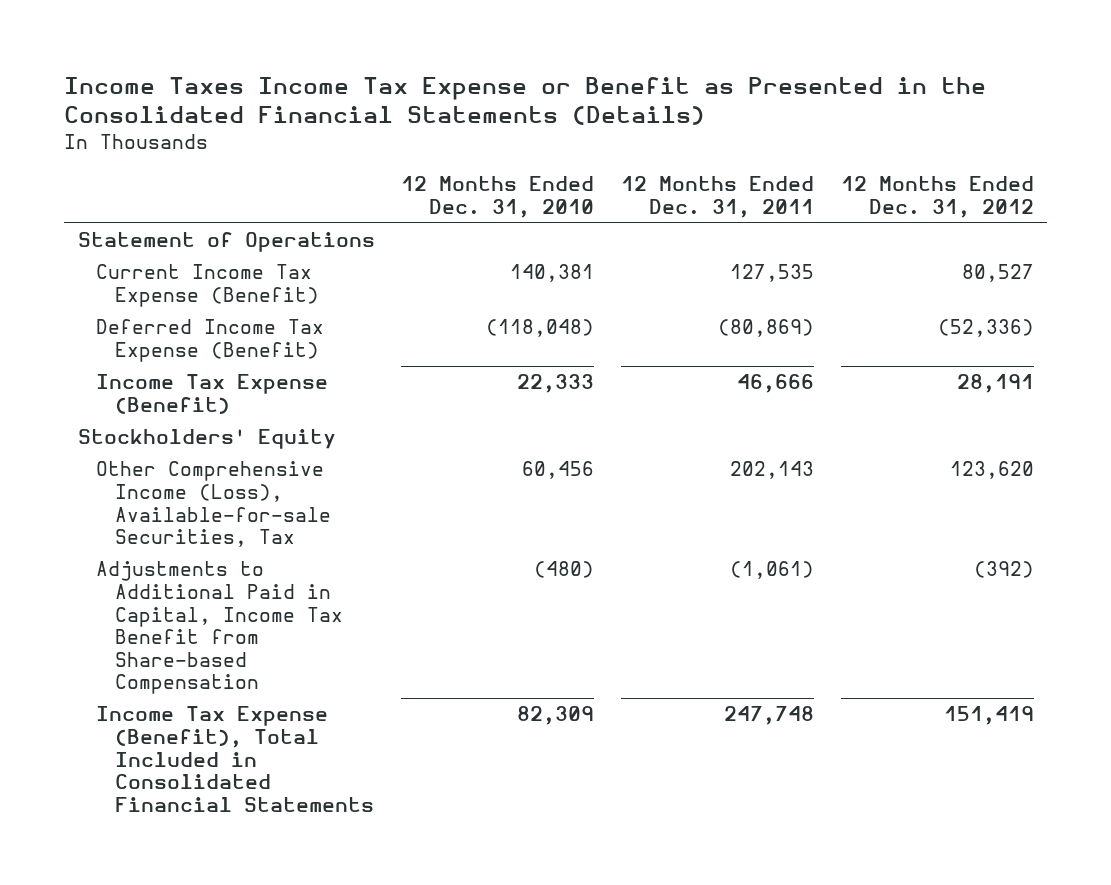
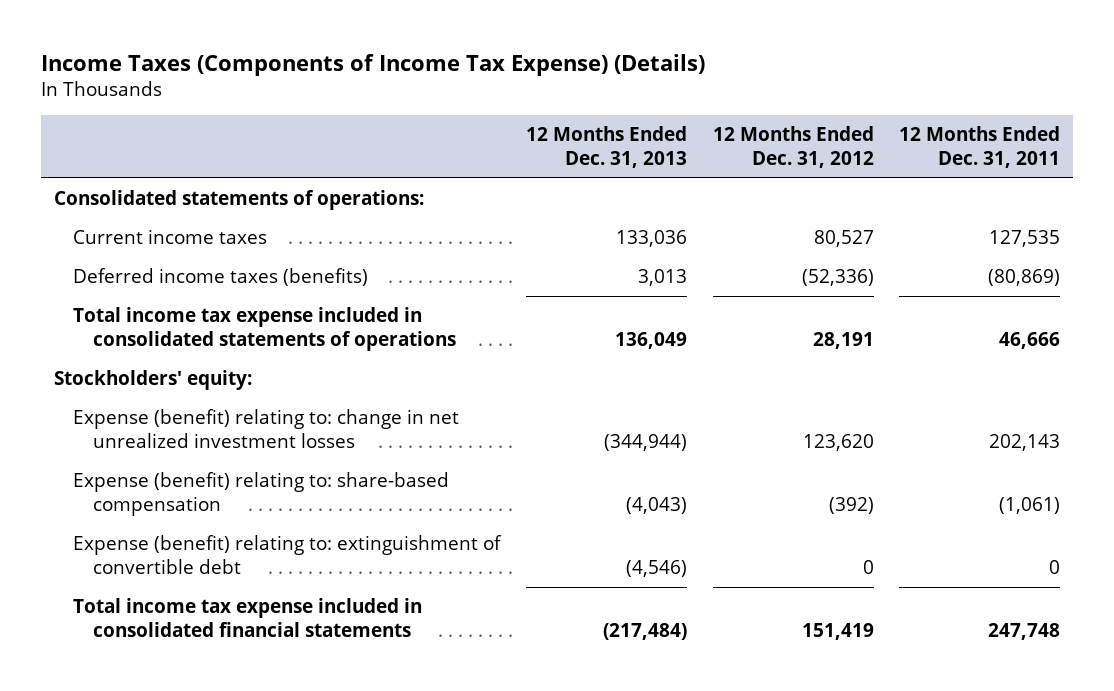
[64,76,987,126] Income Taxes Income Tax Expense or Benefit as Presented in the Consolidated Financial Statements (Details) -> [41,53,706,76] Income Taxes (Components of Income Tax Expense) (Details)
[401,176,595,218] 12 Months Ended Dec. 31, 2010 -> none
none -> [526,126,688,169] 12 Months Ended Dec. 31, 2013
[77,232,375,253] Statement of Operations -> [53,190,424,211] Consolidated statements of operations:
[96,264,319,307] Current Income Tax Expense (Benefit) -> [73,229,268,245] Current income taxes
[96,319,325,362] Deferred Income Tax Expense (Benefit) -> [73,268,369,287] Deferred income taxes (benefits)
[96,374,329,414] Income Tax Expense (Benefit) -> [73,307,457,352] Total income tax expense included in consolidated statements of operations
[77,429,336,450] Stockholders' Equity -> [53,370,252,391] Stockholders' equity:
[96,461,331,548] Other Comprehensive Income (Loss), Available-for-sale Securities, Tax -> [73,409,460,449] Expense (benefit) relating to: change in net unrealized investment losses
[96,561,343,695] Adjustments to Additional Paid in Capital, Income Tax Benefit from Share-based Compensation -> [73,472,450,517] Expense (benefit) relating to: share-based compensation
none -> [73,535,503,575] Expense (benefit) relating to: extinguishment of convertible debt
[96,706,374,812] Income Tax Expense (Benefit), Total Included in Consolidated Financial Statements -> [73,598,423,638] Total income tax expense included in consolidated financial statements

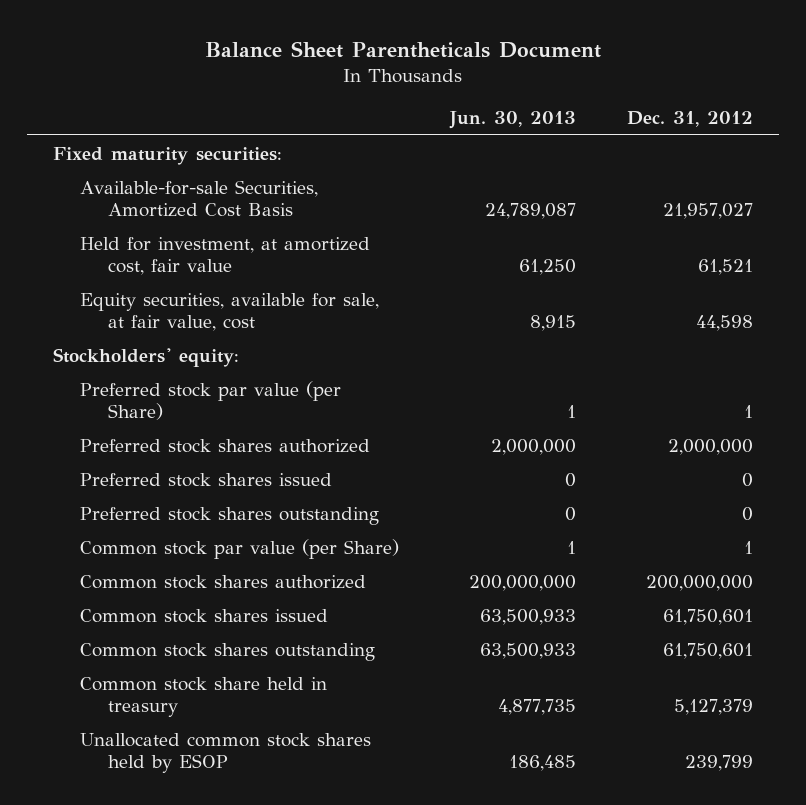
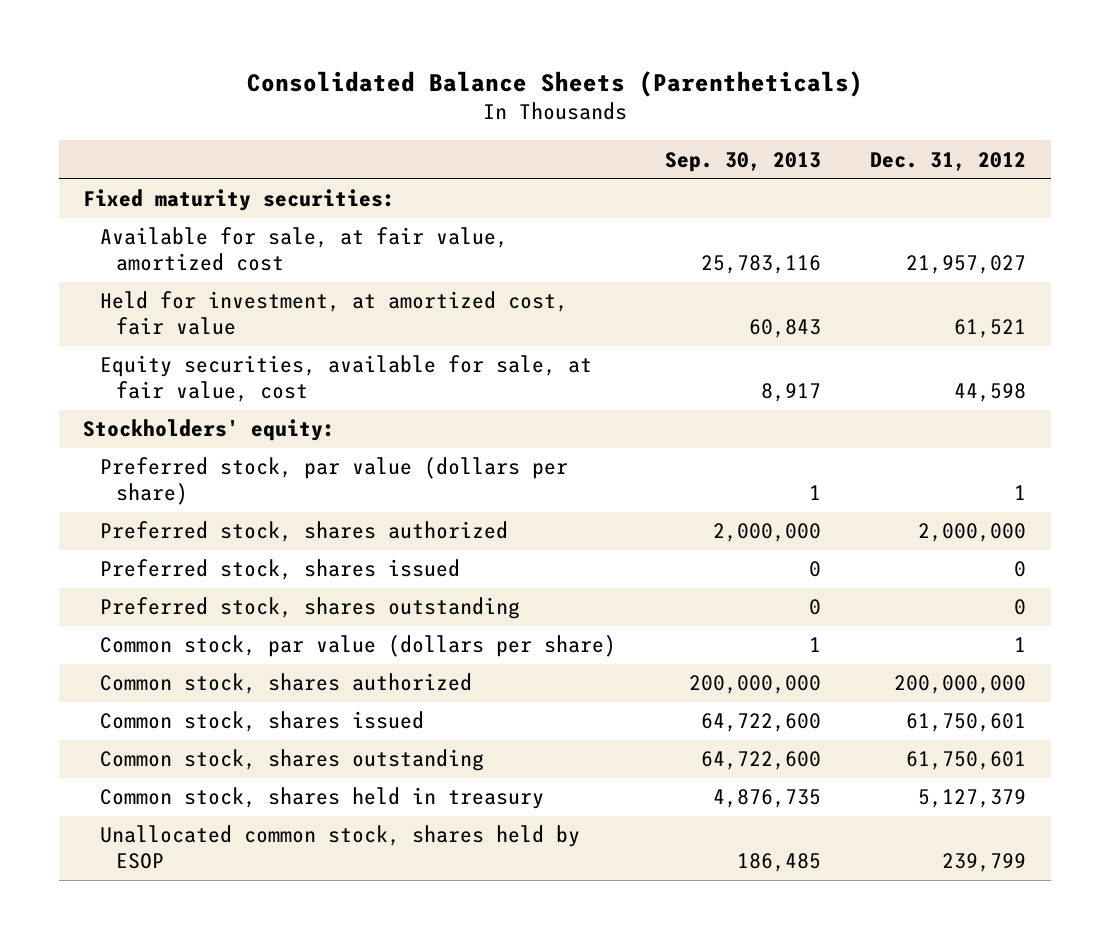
[205,40,602,58] Balance Sheet Parentheticals Document -> [246,71,863,98] Consolidated Balance Sheets (Parentheticals)
[449,111,577,130] Jun. 30, 2013 -> none
none -> [665,151,822,172] Sep. 30, 2013
[80,179,319,217] Available-for-sale Securities, Amortized Cost Basis -> [99,227,508,272] Available for sale, at fair value, amortized cost
[80,380,342,420] Preferred stock par value (per Share) -> [99,457,568,506] Preferred stock, par value (dollars per share)
[80,438,371,453] Preferred stock shares authorized -> [99,521,508,543] Preferred stock, shares authorized
[80,472,333,487] Preferred stock shares issued -> [99,559,460,581] Preferred stock, shares issued
[80,506,380,525] Preferred stock shares outstanding -> [99,597,520,620] Preferred stock, shares outstanding
[80,538,400,559] Common stock par value (per Share) -> [99,635,616,658] Common stock, par value (dollars per share)
[80,574,367,589] Common stock shares authorized -> [99,673,472,695] Common stock, shares authorized
[80,608,329,623] Common stock shares issued -> [99,711,424,733] Common stock, shares issued
[80,642,376,661] Common stock shares outstanding -> [99,749,484,772] Common stock, shares outstanding
[80,676,328,717] Common stock share held in treasury -> [99,787,544,810] Common stock, shares held in treasury
[80,732,372,773] Unallocated common stock shares held by ESOP -> [99,825,580,870] Unallocated common stock, shares held by ESOP

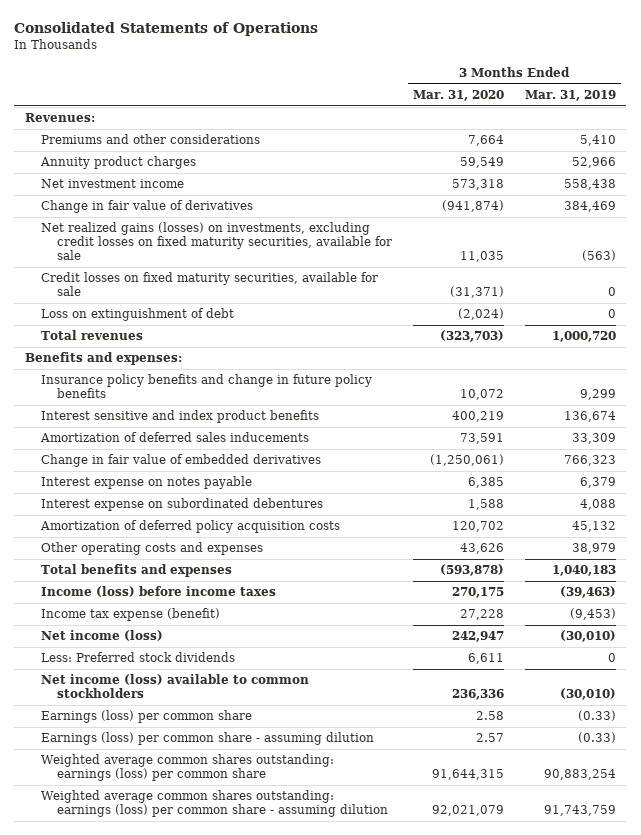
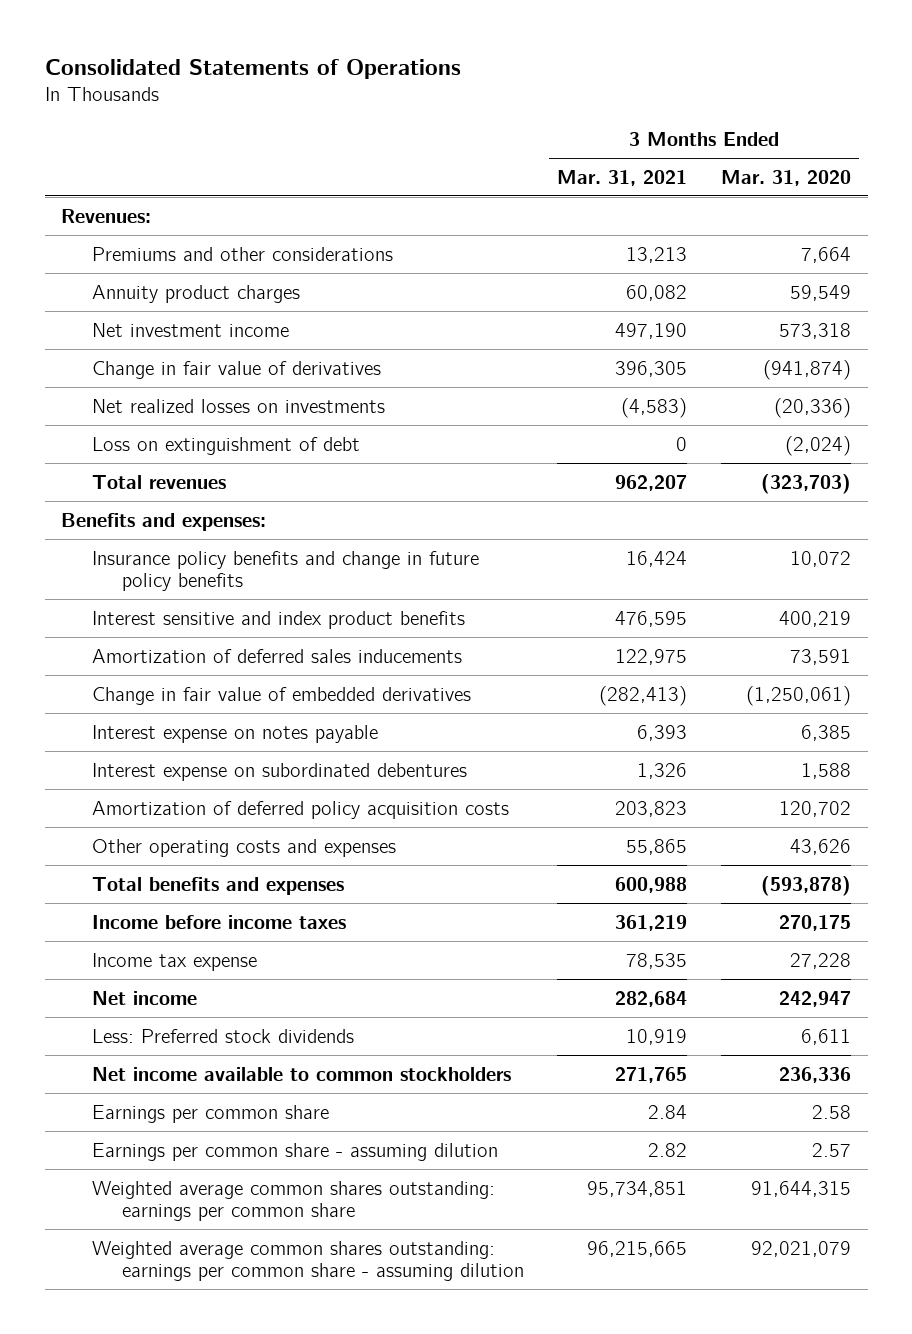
[524,89,616,101] Mar. 31, 2019 -> none
none -> [557,169,688,186] Mar. 31, 2021
[41,222,393,261] Net realized gains (losses) on investments, excluding credit losses on fixed maturity securities, available for sale -> none
[41,272,379,297] Credit losses on fixed maturity securities, available for sale -> none
none -> [91,398,385,413] Net realized losses on investments
[41,586,277,598] Income (loss) before income taxes -> [91,914,346,929] Income before income taxes
[41,608,221,622] Income tax expense (benefit) -> [91,952,257,971] Income tax expense
[41,630,164,642] Net income (loss) -> [91,990,197,1005] Net income
[41,674,310,699] Net income (loss) available to common stockholders -> [91,1066,511,1081] Net income available to common stockholders
[41,710,253,724] Earnings (loss) per common share -> [91,1104,329,1123] Earnings per common share
[41,732,375,746] Earnings (loss) per common share - assuming dilution -> [91,1142,498,1161] Earnings per common share - assuming dilution
[41,754,335,782] Weighted average common shares outstanding: earnings (loss) per common share -> [91,1180,495,1222] Weighted average common shares outstanding: earnings per common share
[41,790,389,818] Weighted average common shares outstanding: earnings (loss) per common share - assuming dilution -> [91,1240,524,1282] Weighted average common shares outstanding: earnings per common share - assuming dilution

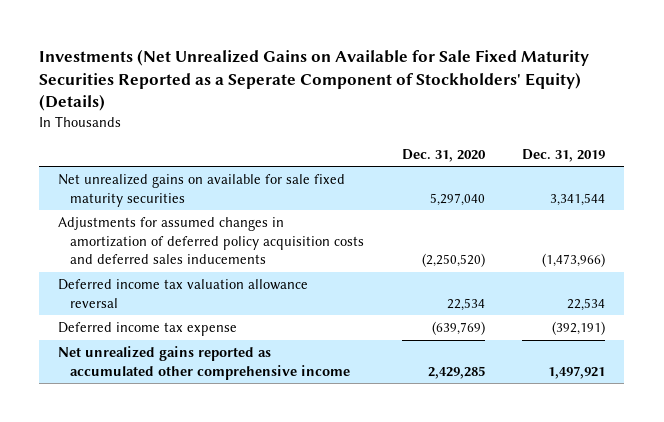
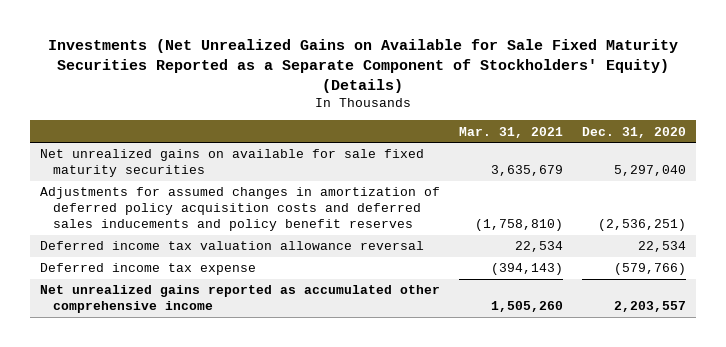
[39,49,590,112] Investments (Net Unrealized Gains on Available for Sale Fixed Maturity Securities Reported as a Seperate Component of Stockholders' Equity) (Details) -> [47,39,678,94] Investments (Net Unrealized Gains on Available for Sale Fixed Maturity Securities Reported as a Separate Component of Stockholders' Equity) (Details)
[522,148,606,162] Dec. 31, 2019 -> none
none -> [458,126,563,138] Mar. 31, 2021
[58,217,365,265] Adjustments for assumed changes in amortization of deferred policy acquisition costs and deferred sales inducements -> [39,187,440,231] Adjustments for assumed changes in amortization of deferred policy acquisition costs and deferred sales inducements and policy benefit reserves
[421,253,485,268] (2,250,520) -> [598,218,687,231] (2,536,251)
[431,321,485,336] (639,769) -> [614,263,687,276] (579,766)
[427,365,485,379] 2,429,285 -> [614,301,687,313] 2,203,557

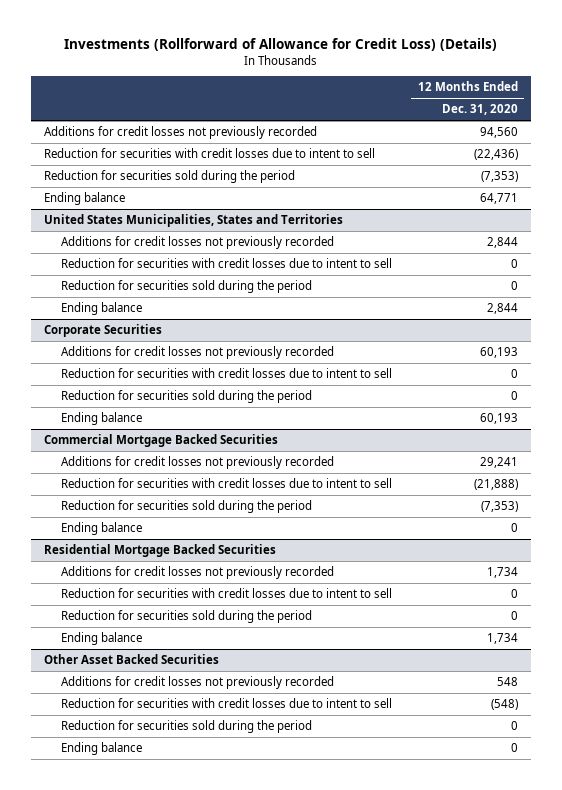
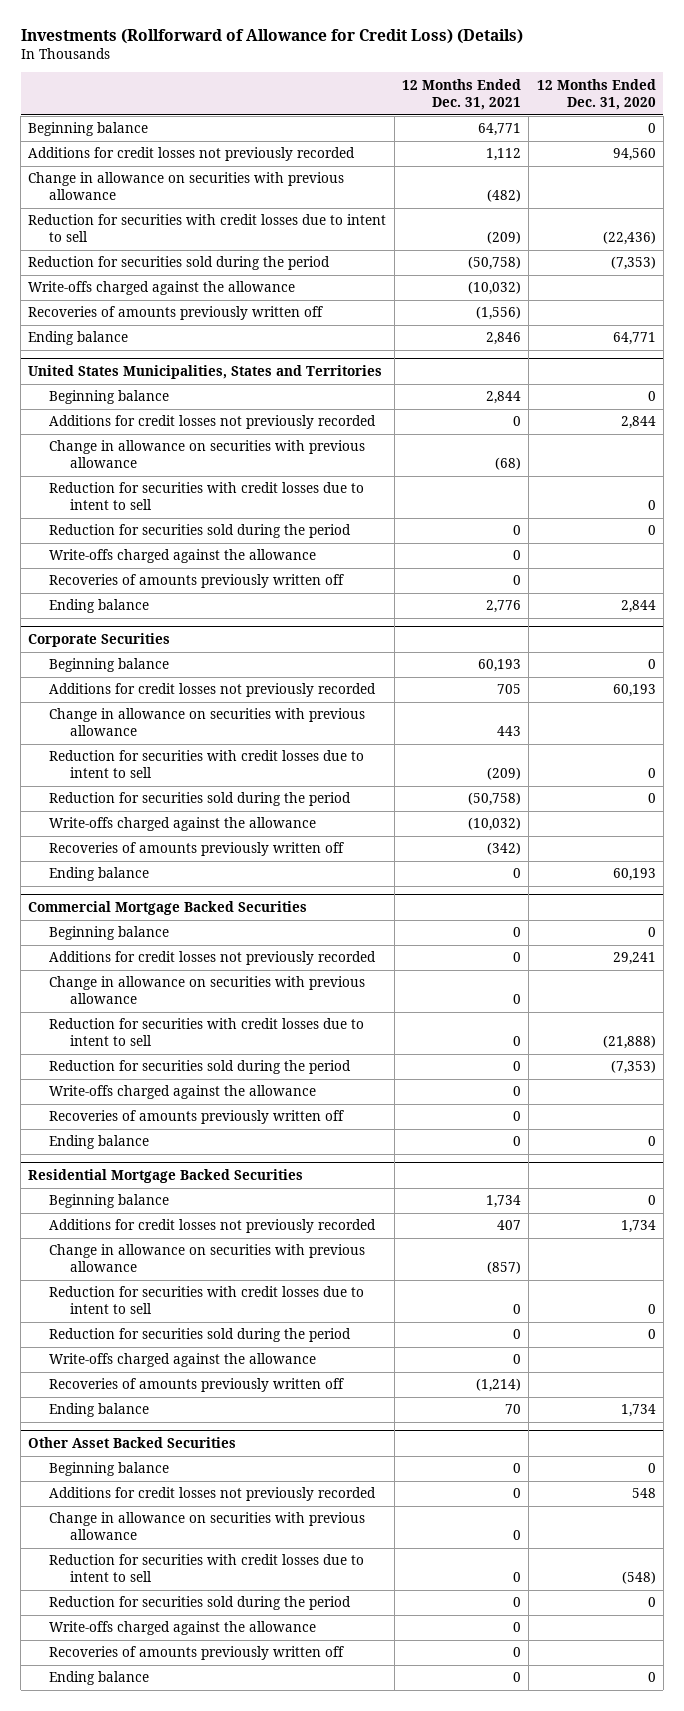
none -> [401,78,521,110] 12 Months Ended Dec. 31, 2021
none -> [28,122,149,137] Beginning balance
none -> [28,172,345,201] Change in allowance on securities with previous allowance
none -> [28,281,296,296] Write-offs charged against the allowance
none -> [28,306,324,321] Recoveries of amounts previously written off
none -> [48,390,169,405] Beginning balance
none -> [48,440,365,469] Change in allowance on securities with previous allowance
none -> [48,549,316,564] Write-offs charged against the allowance
none -> [48,574,344,589] Recoveries of amounts previously written off
none -> [48,658,169,673] Beginning balance
none -> [48,708,365,737] Change in allowance on securities with previous allowance
none -> [48,817,316,832] Write-offs charged against the allowance
none -> [48,842,344,857] Recoveries of amounts previously written off
none -> [48,926,169,941] Beginning balance
none -> [48,976,365,1005] Change in allowance on securities with previous allowance
none -> [48,1085,316,1100] Write-offs charged against the allowance
none -> [48,1110,344,1125] Recoveries of amounts previously written off
none -> [48,1194,169,1209] Beginning balance
none -> [48,1244,365,1273] Change in allowance on securities with previous allowance
none -> [48,1353,316,1368] Write-offs charged against the allowance
none -> [48,1378,344,1393] Recoveries of amounts previously written off
none -> [48,1462,169,1477] Beginning balance
none -> [48,1512,365,1541] Change in allowance on securities with previous allowance
none -> [48,1621,316,1636] Write-offs charged against the allowance
none -> [48,1646,344,1661] Recoveries of amounts previously written off

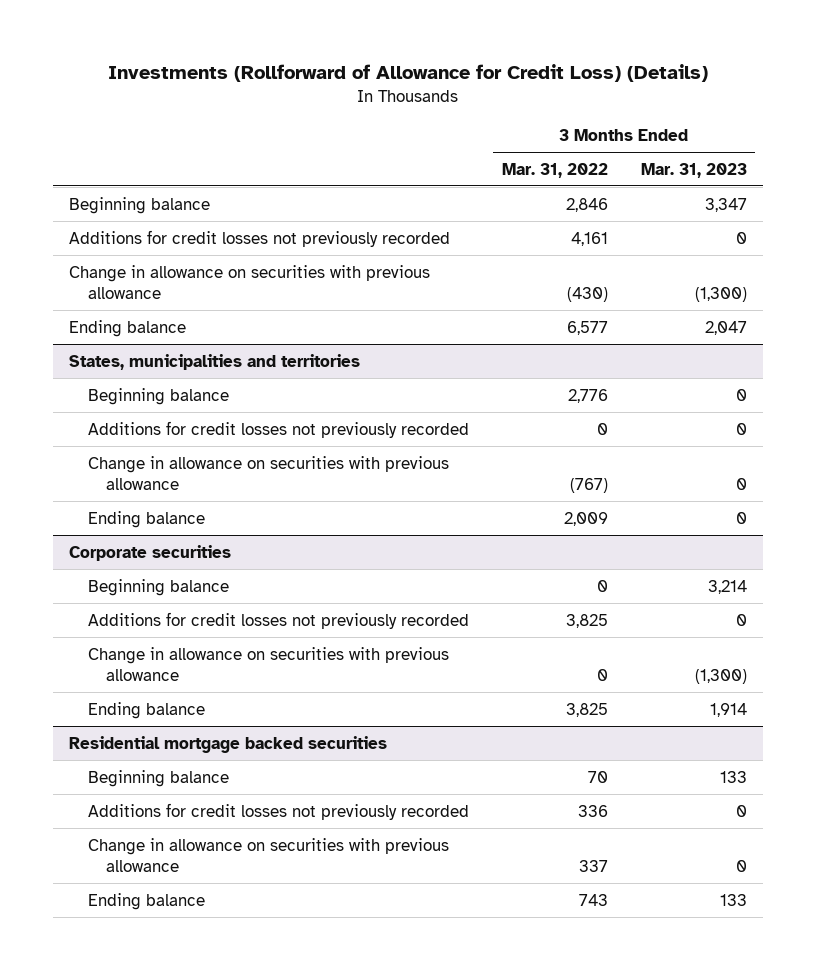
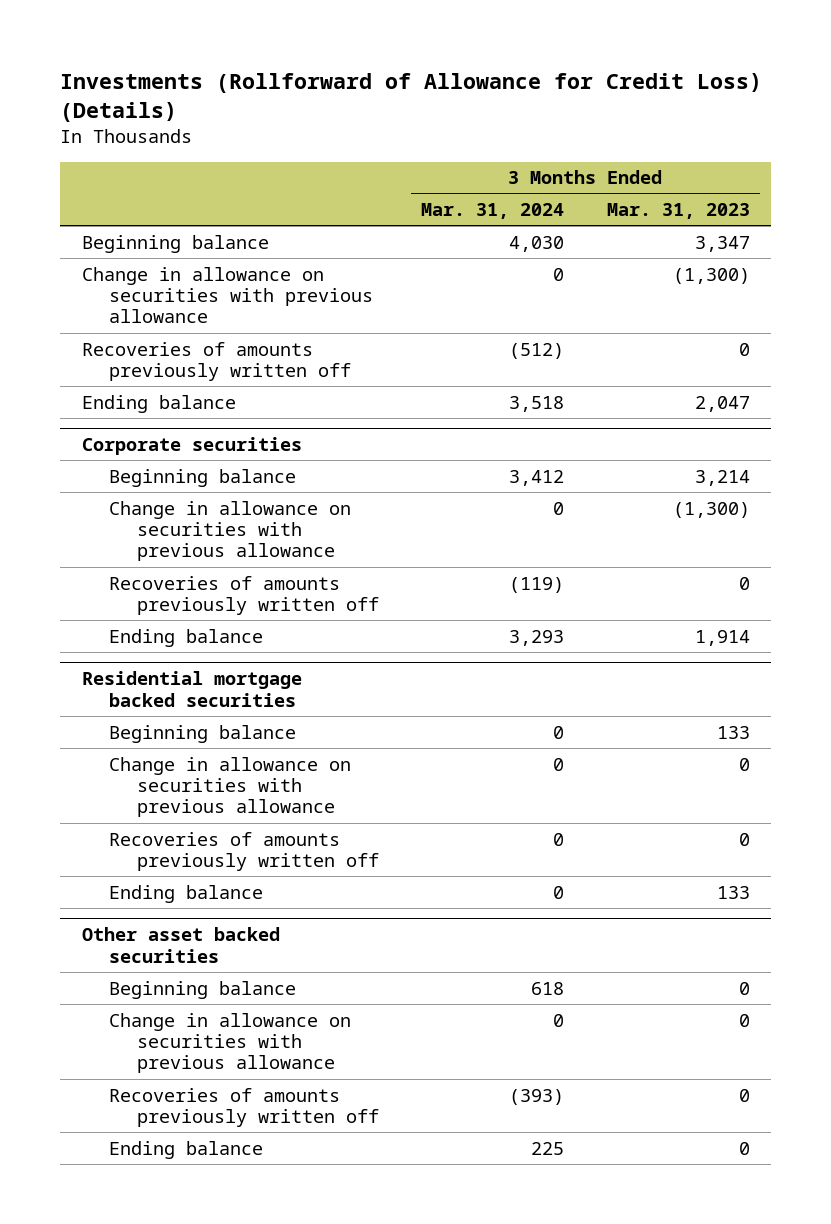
[501,162,608,178] Mar. 31, 2022 -> none
none -> [421,202,565,219] Mar. 31, 2024
[69,229,451,247] Additions for credit losses not previously recorded -> none
none -> [81,341,352,382] Recoveries of amounts previously written off
[69,353,361,370] States, municipalities and territories -> none
[87,387,229,405] Beginning balance -> none
[87,420,469,438] Additions for credit losses not previously recorded -> none
[87,455,449,491] Change in allowance on securities with previous allowance -> none
[87,510,205,528] Ending balance -> none
[87,611,469,629] Additions for credit losses not previously recorded -> none
none -> [109,575,379,616] Recoveries of amounts previously written off
[87,802,469,820] Additions for credit losses not previously recorded -> none
none -> [109,831,379,872] Recoveries of amounts previously written off
none -> [81,927,280,963] Other asset backed securities
none -> [109,980,297,999] Beginning balance
none -> [109,1012,352,1074] Change in allowance on securities with previous allowance
none -> [109,1087,379,1128] Recoveries of amounts previously written off
none -> [109,1140,264,1159] Ending balance

